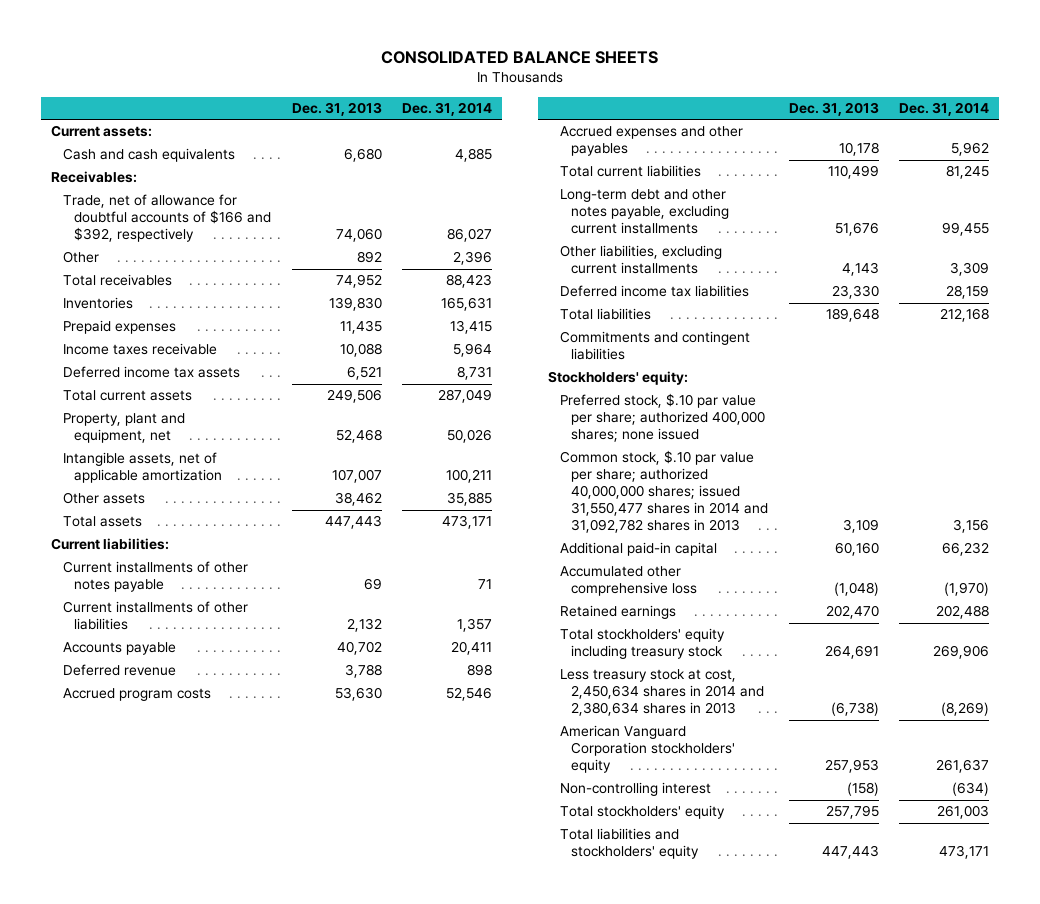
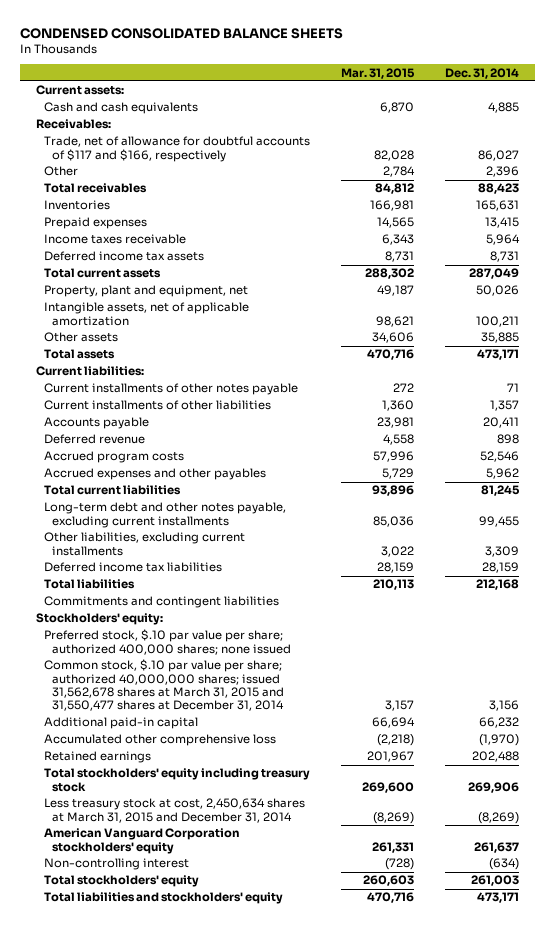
[381,51,659,65] CONSOLIDATED BALANCE SHEETS -> [20,27,344,39] CONDENSED CONSOLIDATED BALANCE SHEETS
[291,101,382,116] Dec. 31, 2013 -> none
none -> [341,67,416,79] Mar. 31, 2015
[62,194,272,243] Trade, net of allowance for doubtful accounts of $166 and $392, respectively -> [43,136,310,162] Trade, net of allowance for doubtful accounts of $117 and $166, respectively
[559,450,769,534] Common stock, $.10 par value per share; authorized 40,000,000 shares; issued 31,550,477 shares in 2014 and 31,092,782 shares in 2013 -> [43,659,284,712] Common stock, $.10 par value per share; authorized 40,000,000 shares; issued 31,562,678 shares at March 31, 2015 and 31,550,477 shares at December 31, 2014
[559,669,765,717] Less treasury stock at cost, 2,450,634 shares in 2014 and 2,380,634 shares in 2013 -> [43,798,305,823] Less treasury stock at cost, 2,450,634 shares at March 31, 2015 and December 31, 2014

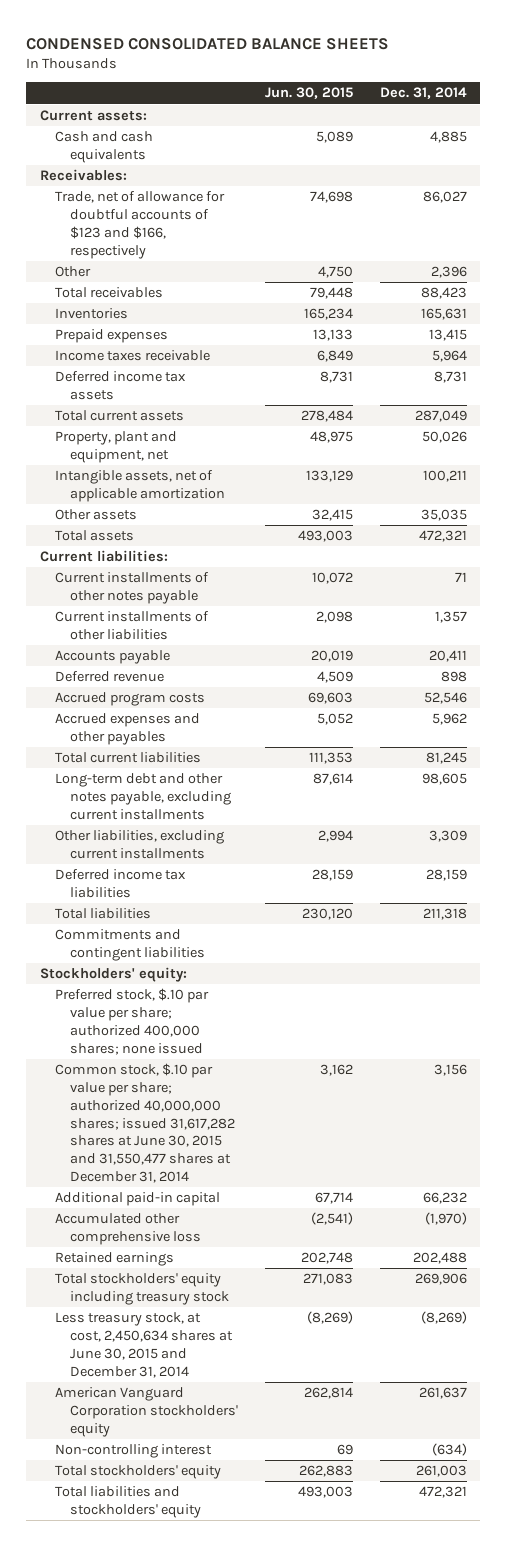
[341,67,416,79] Mar. 31, 2015 -> none
none -> [264,87,353,100] Jun. 30, 2015
[43,136,310,162] Trade, net of allowance for doubtful accounts of $117 and $166, respectively -> [54,191,225,259] Trade, net of allowance for doubtful accounts of $123 and $166, respectively
[481,332,520,344] 35,885 -> [420,509,467,522] 35,035
[477,349,520,361] 473,171 -> [418,530,467,543] 472,321
[479,515,520,527] 99,455 -> [421,773,467,786] 98,605
[476,579,520,591] 212,168 -> [422,908,467,921] 211,318
[43,659,284,712] Common stock, $.10 par value per share; authorized 40,000,000 shares; issued 31,562,678 shares at March 31, 2015 and 31,550,477 shares at December 31, 2014 -> [54,1063,236,1183] Common stock, $.10 par value per share; authorized 40,000,000 shares; issued 31,617,282 shares at June 30, 2015 and 31,550,477 shares at December 31, 2014
[43,798,305,823] Less treasury stock at cost, 2,450,634 shares at March 31, 2015 and December 31, 2014 -> [54,1312,234,1378] Less treasury stock, at cost, 2,450,634 shares at June 30, 2015 and December 31, 2014
[477,892,520,904] 473,171 -> [418,1486,467,1499] 472,321

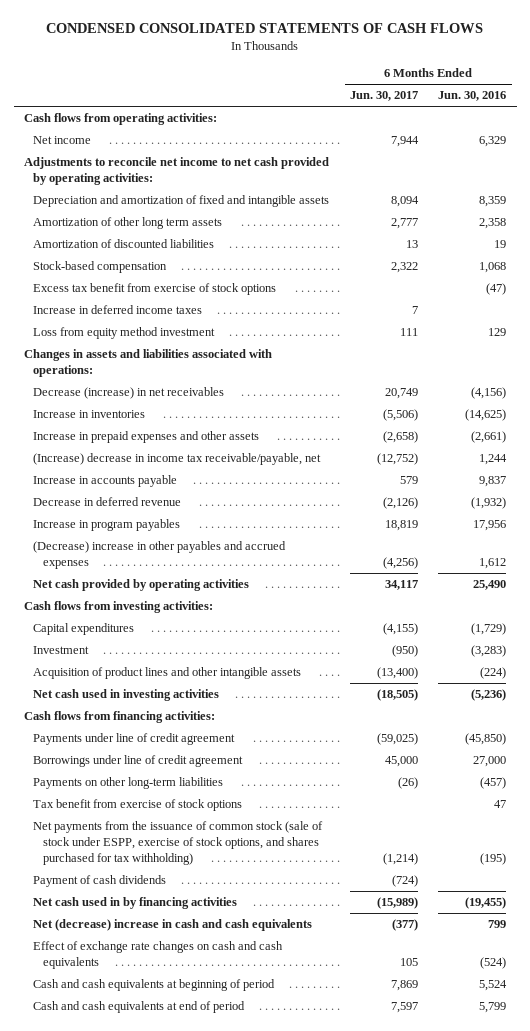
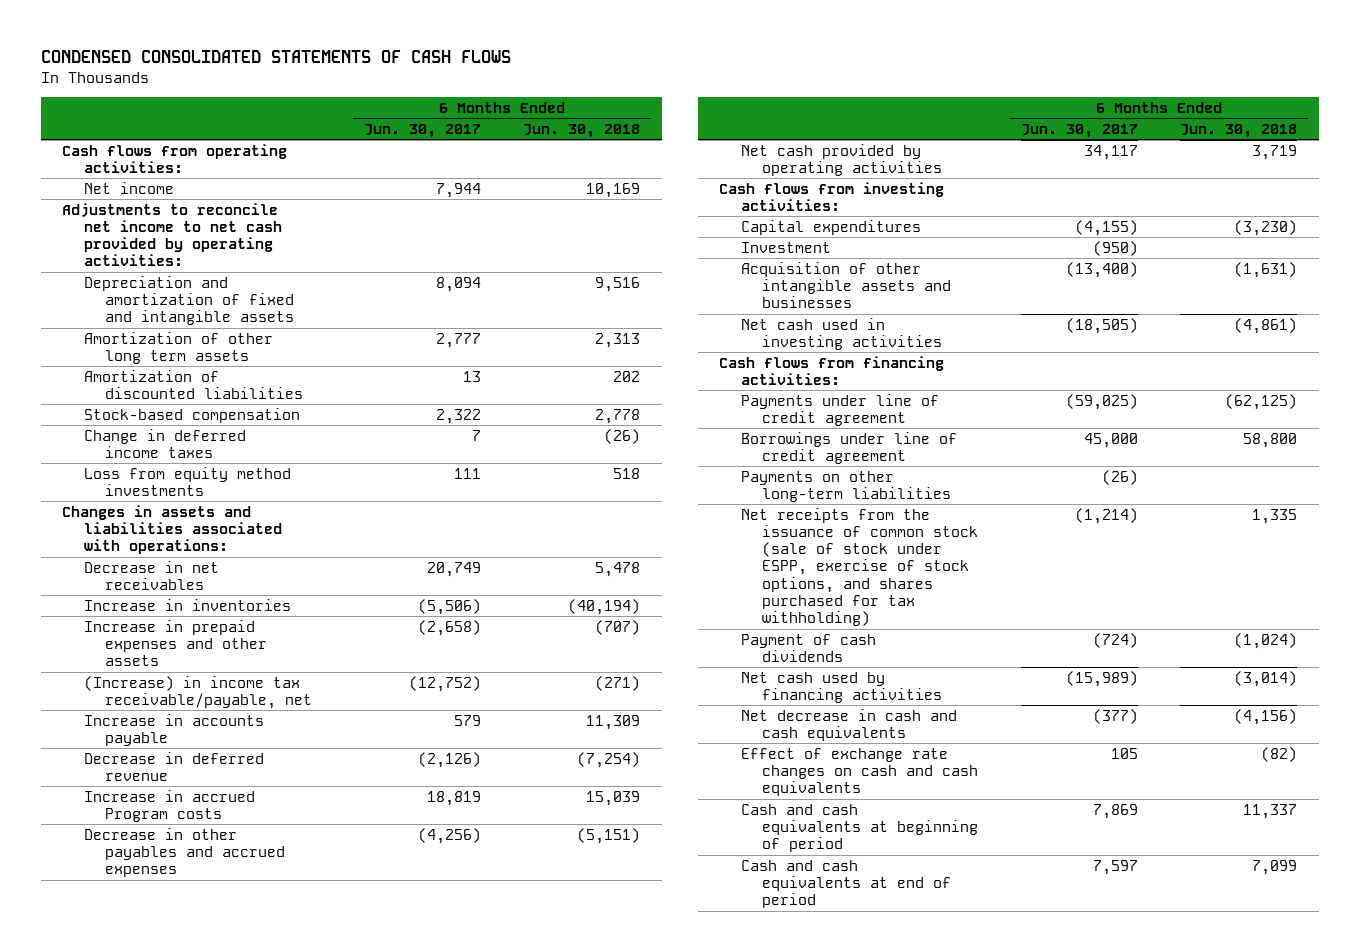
[438,91,507,102] Jun. 30, 2016 -> none
none -> [523,123,641,138] Jun. 30, 2018
[33,283,277,296] Excess tax benefit from exercise of stock options -> none
[33,305,203,315] Increase in deferred income taxes -> [83,428,246,458] Change in deferred income taxes
[33,327,216,340] Loss from equity method investment -> [83,466,291,496] Loss from equity method investments
[33,387,225,400] Decrease (increase) in net receivables -> [83,560,219,590] Decrease in net receivables
[33,453,322,466] (Increase) decrease in income tax receivable/payable, net -> [83,675,313,709] (Increase) in income tax receivable/payable, net
[33,519,181,532] Increase in program payables -> [83,789,255,822] Increase in accrued Program costs
[33,541,287,570] (Decrease) increase in other payables and accrued expenses -> [83,827,286,878] Decrease in other payables and accrued expenses
[33,667,302,680] Acquisition of product lines and other intangible assets -> [740,261,952,309] Acquisition of other intangible assets and businesses
[33,799,243,812] Tax benefit from exercise of stock options -> none
[33,821,324,866] Net payments from the issuance of common stock (sale of stock under ESPP, exercise of stock options, and shares purchased for tax withholding) -> [740,507,979,627] Net receipts from the issuance of common stock (sale of stock under ESPP, exercise of stock options, and shares purchased for tax withholding)
[33,897,238,910] Net cash used in by financing activities -> [740,671,943,703] Net cash used by financing activities
[33,919,313,932] Net (decrease) increase in cash and cash equivalents -> [740,708,957,741] Net decrease in cash and cash equivalents

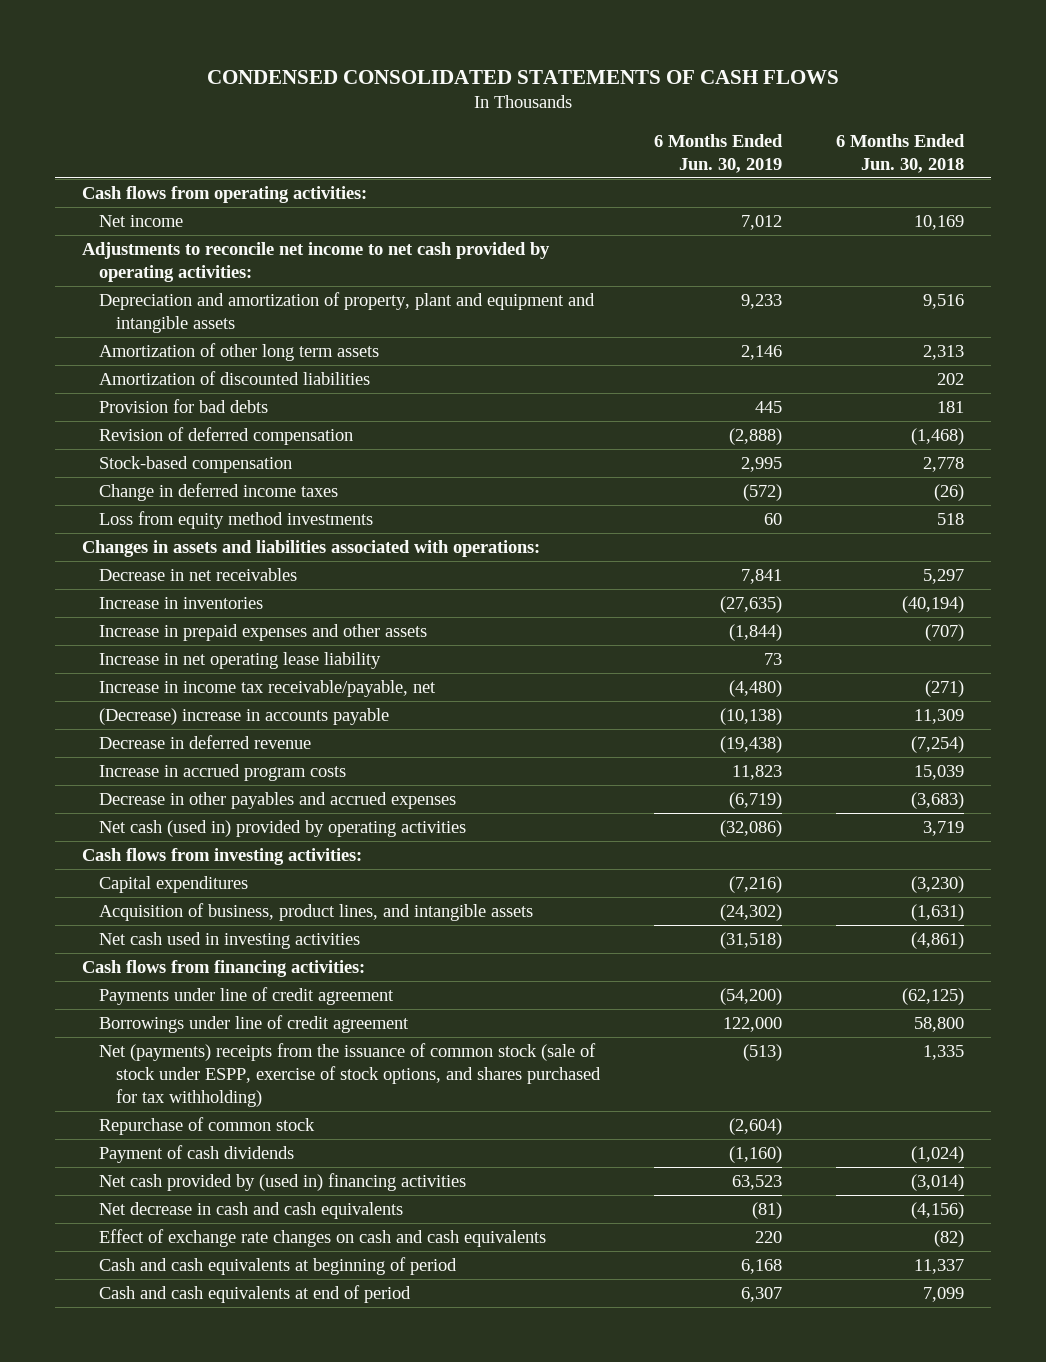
[363,123,481,138] Jun. 30, 2017 -> none
none -> [654,133,784,173] 6 Months Ended Jun. 30, 2019
[83,275,295,326] Depreciation and amortization of fixed and intangible assets -> [99,292,596,333] Depreciation and amortization of property, plant and equipment and intangible assets
none -> [99,399,269,414] Provision for bad debts
none -> [99,427,354,446] Revision of deferred compensation
[595,561,641,577] 5,478 -> [922,569,964,585] 5,297
none -> [99,652,382,670] Increase in net operating lease liability
[83,675,313,709] (Increase) in income tax receivable/payable, net -> [99,680,437,698] Increase in income tax receivable/payable, net
[83,713,264,746] Increase in accounts payable -> [99,708,390,726] (Decrease) increase in accounts payable
[83,789,255,822] Increase in accrued Program costs -> [99,764,347,782] Increase in accrued program costs
[577,827,641,844] (5,151) -> [910,792,964,810] (3,683)
[740,143,943,176] Net cash provided by operating activities -> [99,820,467,838] Net cash (used in) provided by operating activities
[740,241,831,253] Investment -> none
[740,261,952,309] Acquisition of other intangible assets and businesses -> [99,903,534,922] Acquisition of business, product lines, and intangible assets
[740,470,952,502] Payments on other long-term liabilities -> none
[740,507,979,627] Net receipts from the issuance of common stock (sale of stock under ESPP, exercise of stock options, and shares purchased for tax withholding) -> [99,1043,602,1107] Net (payments) receipts from the issuance of common stock (sale of stock under ESPP, exercise of stock options, and shares purchased for tax withholding)
none -> [99,1117,316,1136] Repurchase of common stock
[740,671,943,703] Net cash used by financing activities -> [99,1173,467,1192] Net cash provided by (used in) financing activities

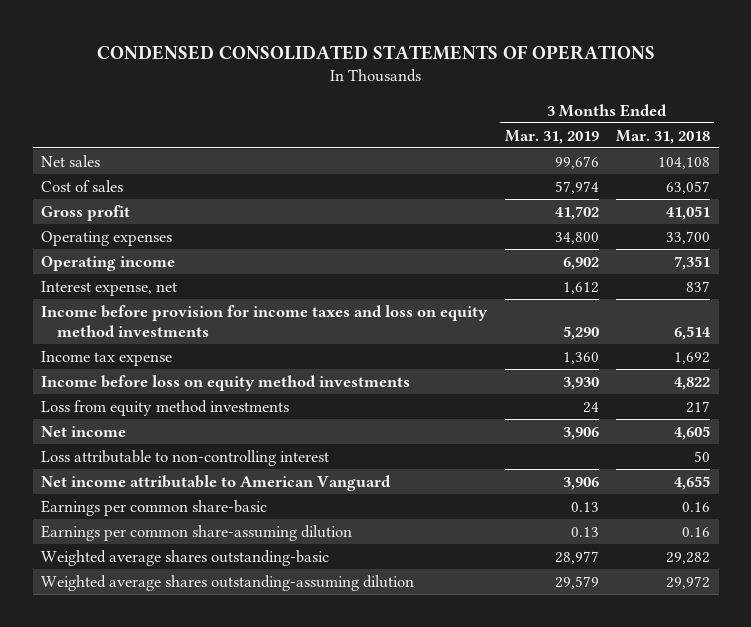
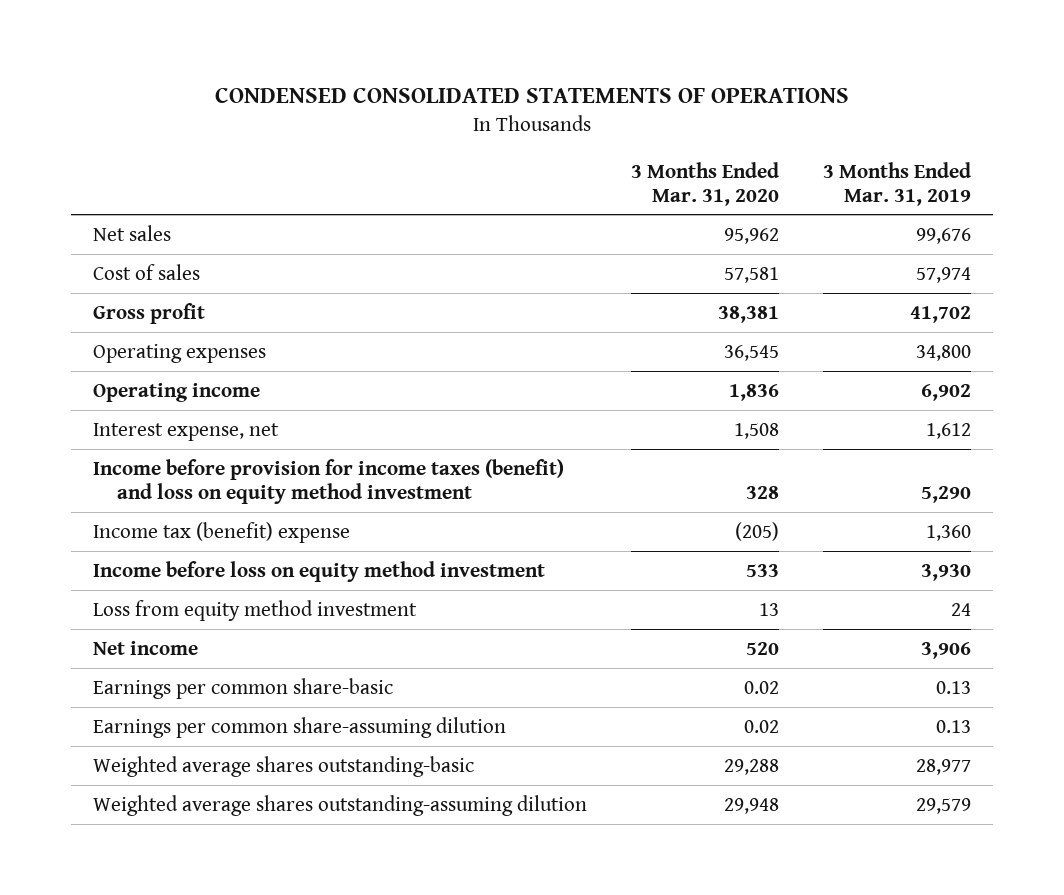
[615,129,710,144] Mar. 31, 2018 -> none
none -> [630,161,779,206] 3 Months Ended Mar. 31, 2020
[41,304,489,338] Income before provision for income taxes and loss on equity method investments -> [93,458,565,504] Income before provision for income taxes (benefit) and loss on equity method investment
[41,350,173,366] Income tax expense -> [93,521,351,543] Income tax (benefit) expense
[41,374,411,391] Income before loss on equity method investments -> [93,560,546,582] Income before loss on equity method investment
[41,399,290,416] Loss from equity method investments -> [93,599,418,621] Loss from equity method investment
[41,449,330,466] Loss attributable to non-controlling interest -> none
[41,474,392,491] Net income attributable to American Vanguard -> none

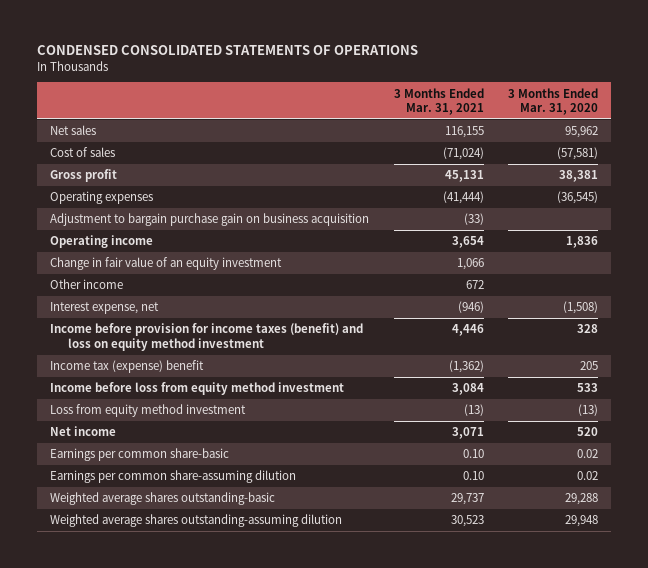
[822,161,971,206] 3 Months Ended Mar. 31, 2019 -> none
none -> [393,87,484,115] 3 Months Ended Mar. 31, 2021
[723,266,779,283] 57,581 -> [557,147,599,161] (57,581)
[723,344,779,361] 36,545 -> [557,191,599,205] (36,545)
none -> [49,213,369,227] Adjustment to bargain purchase gain on business acquisition
none -> [49,257,282,271] Change in fair value of an equity investment
none -> [49,279,123,290] Other income
[733,422,779,439] 1,508 -> [563,301,599,315] (1,508)
[93,521,351,543] Income tax (benefit) expense -> [49,360,204,374] Income tax (expense) benefit
[734,521,779,541] (205) -> [580,361,599,371] 205
[93,560,546,582] Income before loss on equity method investment -> [49,382,344,396] Income before loss from equity method investment
[758,602,779,616] 13 -> [578,404,599,417] (13)

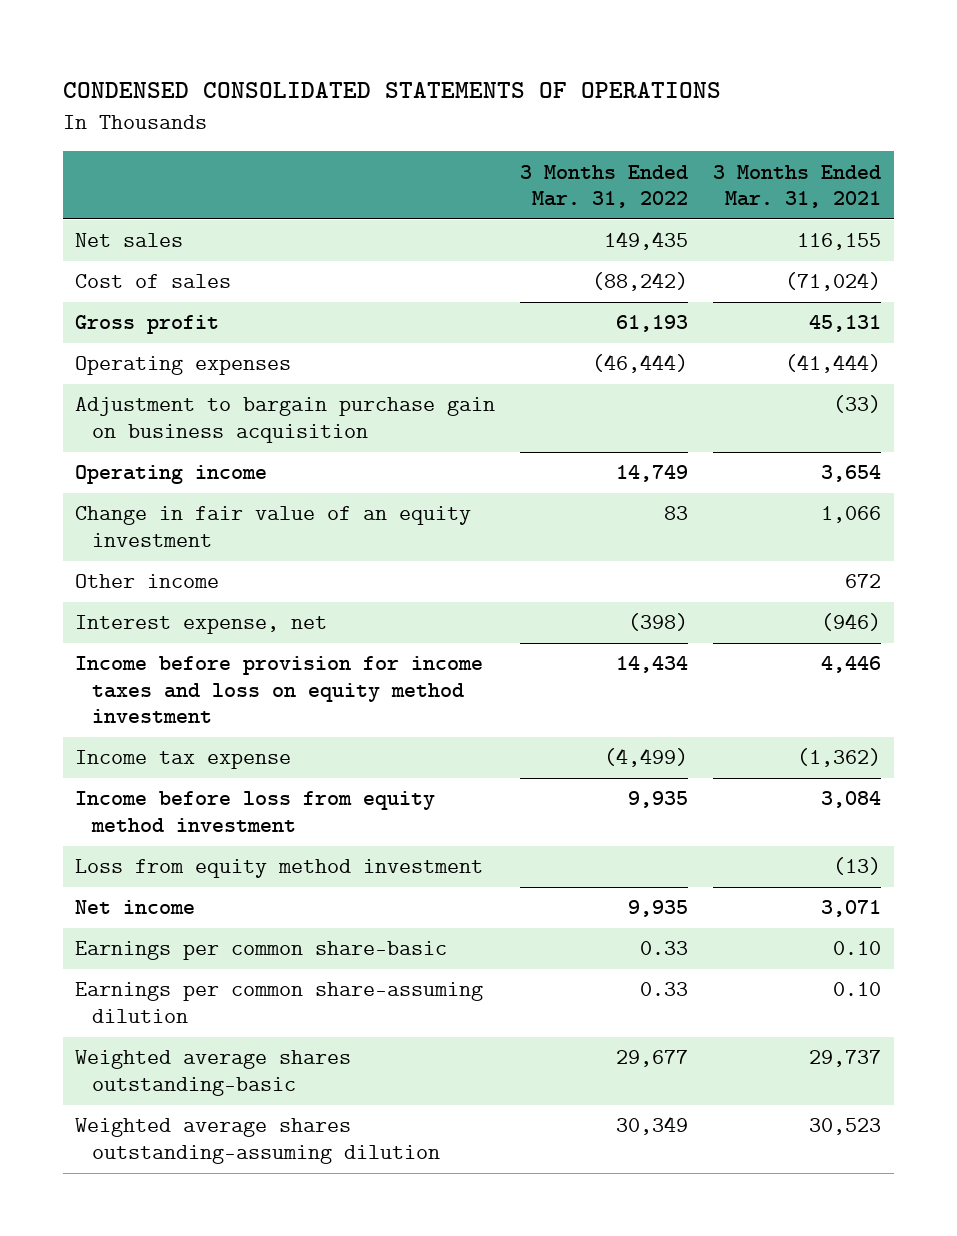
[508,87,599,115] 3 Months Ended Mar. 31, 2020 -> none
none -> [520,164,689,209] 3 Months Ended Mar. 31, 2022
[49,323,363,351] Income before provision for income taxes (benefit) and loss on equity method investment -> [75,656,484,724] Income before provision for income taxes and loss on equity method investment
[49,360,204,374] Income tax (expense) benefit -> [75,750,292,770] Income tax expense

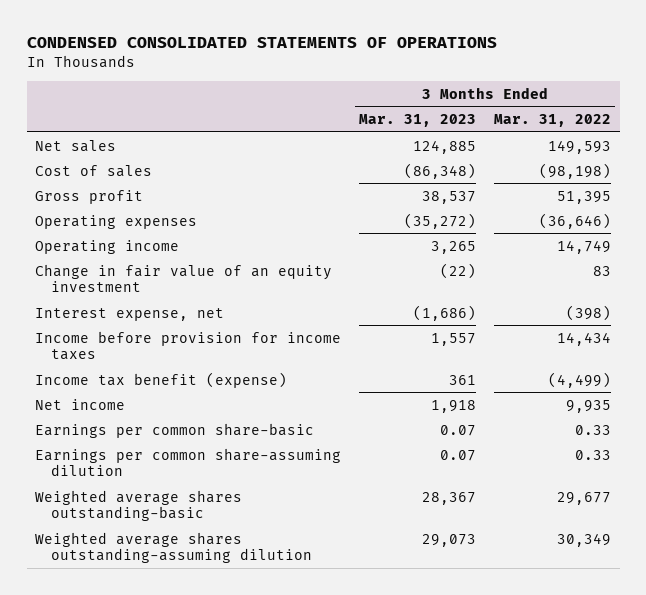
[713,164,882,209] 3 Months Ended Mar. 31, 2021 -> none
none -> [359,114,477,128] Mar. 31, 2023
[75,397,496,443] Adjustment to bargain purchase gain on business acquisition -> none
[604,231,689,251] 149,435 -> [547,139,611,154] 149,593
[592,272,689,292] (88,242) -> [538,162,611,179] (98,198)
[616,315,689,333] 61,193 -> [556,190,611,204] 51,395
[592,354,689,374] (46,444) -> [538,212,611,229] (36,646)
[75,574,220,589] Other income -> none
[75,791,436,832] Income before loss from equity method investment -> none
[75,859,484,879] Loss from equity method investment -> none
[75,656,484,724] Income before provision for income taxes and loss on equity method investment -> [35,330,342,361] Income before provision for income taxes
[75,750,292,770] Income tax expense -> [35,371,288,388] Income tax benefit (expense)

